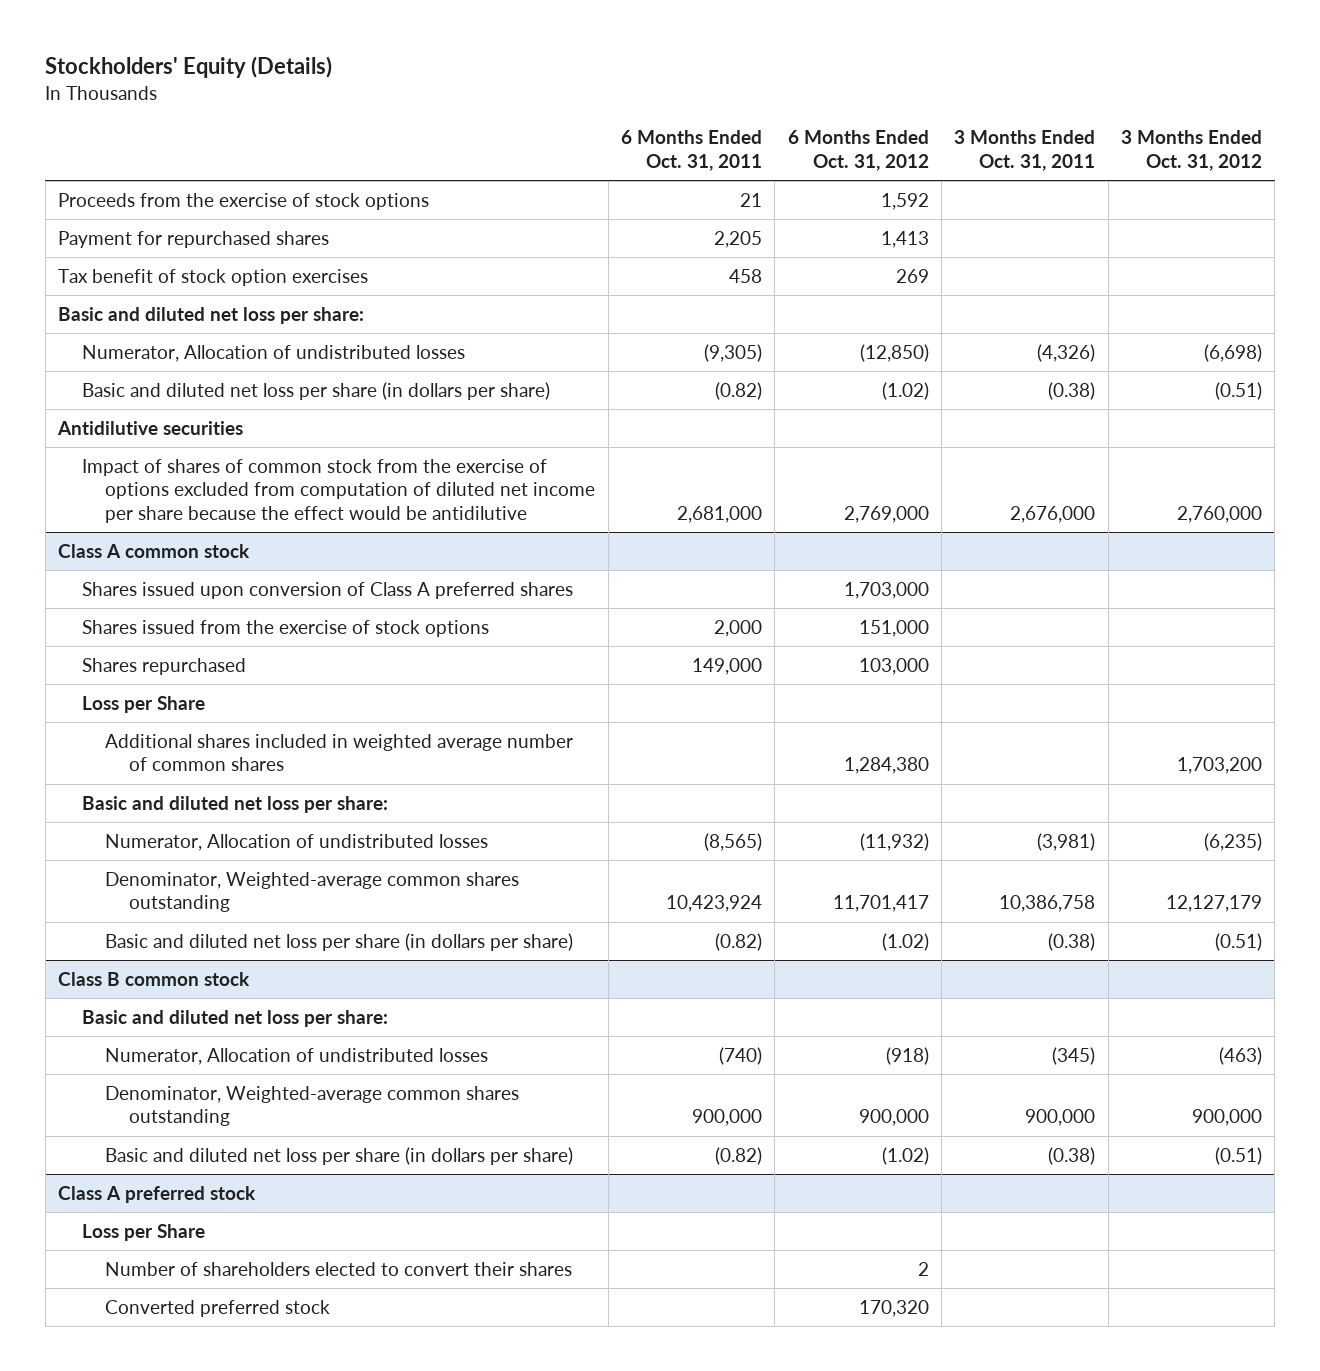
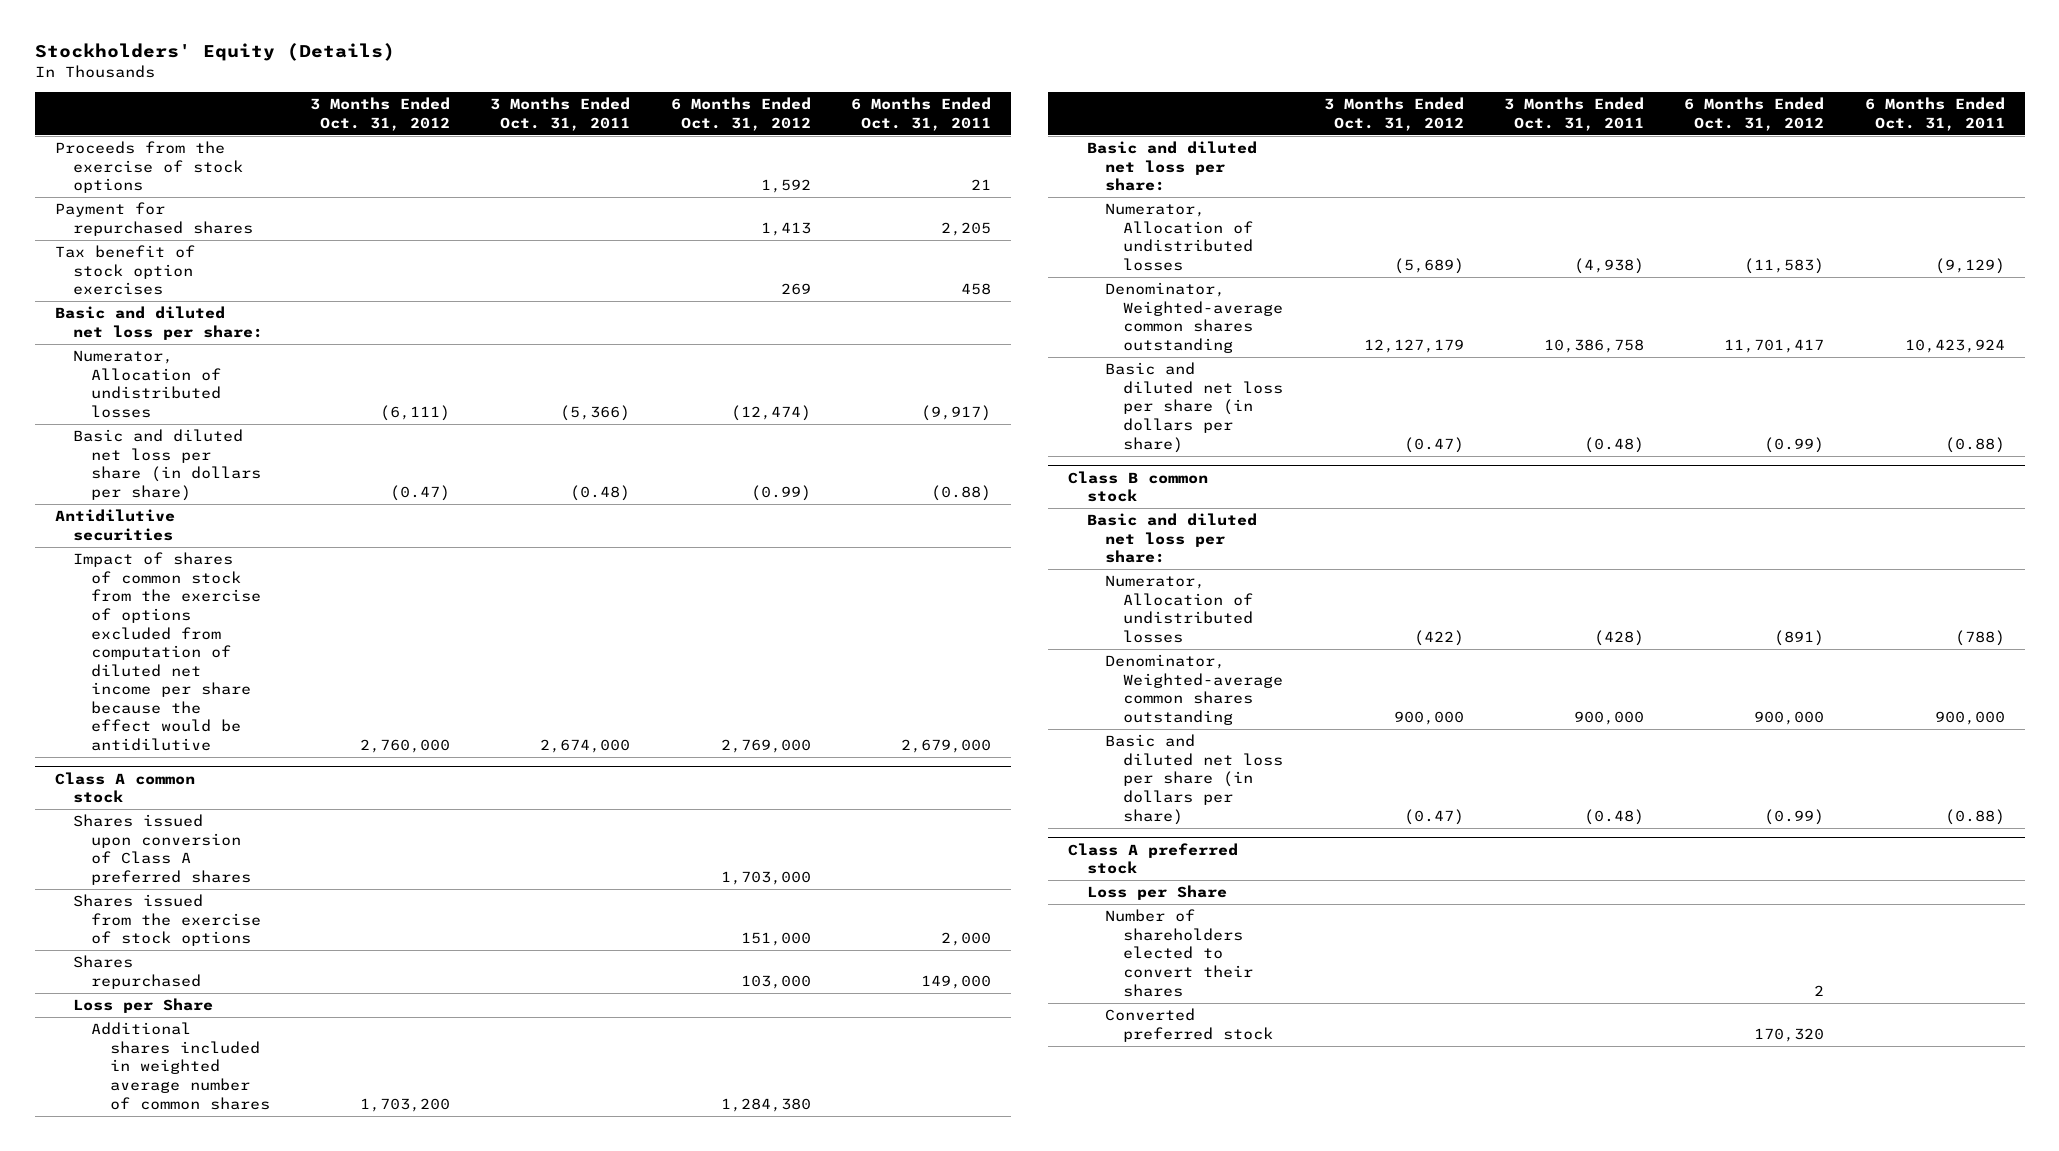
[704,343,763,362] (9,305) -> [921,404,992,421] (9,917)
[859,343,929,362] (12,850) -> [730,404,811,421] (12,474)
[1037,343,1096,362] (4,326) -> [560,404,631,421] (5,366)
[1203,343,1262,362] (6,698) -> [379,404,450,421] (6,111)
[715,381,763,400] (0.82) -> [931,484,992,501] (0.88)
[881,381,929,400] (1.02) -> [750,484,811,501] (0.99)
[1048,381,1096,400] (0.38) -> [570,484,631,501] (0.48)
[1214,381,1262,400] (0.51) -> [389,484,450,501] (0.47)
[677,505,763,523] 2,681,000 -> [901,739,992,754] 2,679,000
[1010,505,1096,523] 2,676,000 -> [540,739,631,754] 2,674,000
[704,832,763,851] (8,565) -> [1934,257,2005,274] (9,129)
[859,832,929,851] (11,932) -> [1744,257,1825,274] (11,583)
[1037,832,1096,851] (3,981) -> [1573,257,1644,274] (4,938)
[1203,832,1262,851] (6,235) -> [1393,257,1464,274] (5,689)
[715,932,763,951] (0.82) -> [1944,436,2005,453] (0.88)
[881,932,929,951] (1.02) -> [1764,436,1825,453] (0.99)
[1048,932,1096,951] (0.38) -> [1583,436,1644,453] (0.48)
[1214,932,1262,951] (0.51) -> [1403,436,1464,453] (0.47)
[719,1046,763,1065] (740) -> [1954,629,2005,646] (788)
[885,1046,929,1065] (918) -> [1774,629,1825,646] (891)
[1052,1046,1096,1065] (345) -> [1593,629,1644,646] (428)
[1218,1046,1262,1065] (463) -> [1413,629,1464,646] (422)
[715,1146,763,1165] (0.82) -> [1944,808,2005,825] (0.88)
[881,1146,929,1165] (1.02) -> [1764,808,1825,825] (0.99)
[1048,1146,1096,1165] (0.38) -> [1583,808,1644,825] (0.48)
[1214,1146,1262,1165] (0.51) -> [1403,808,1464,825] (0.47)

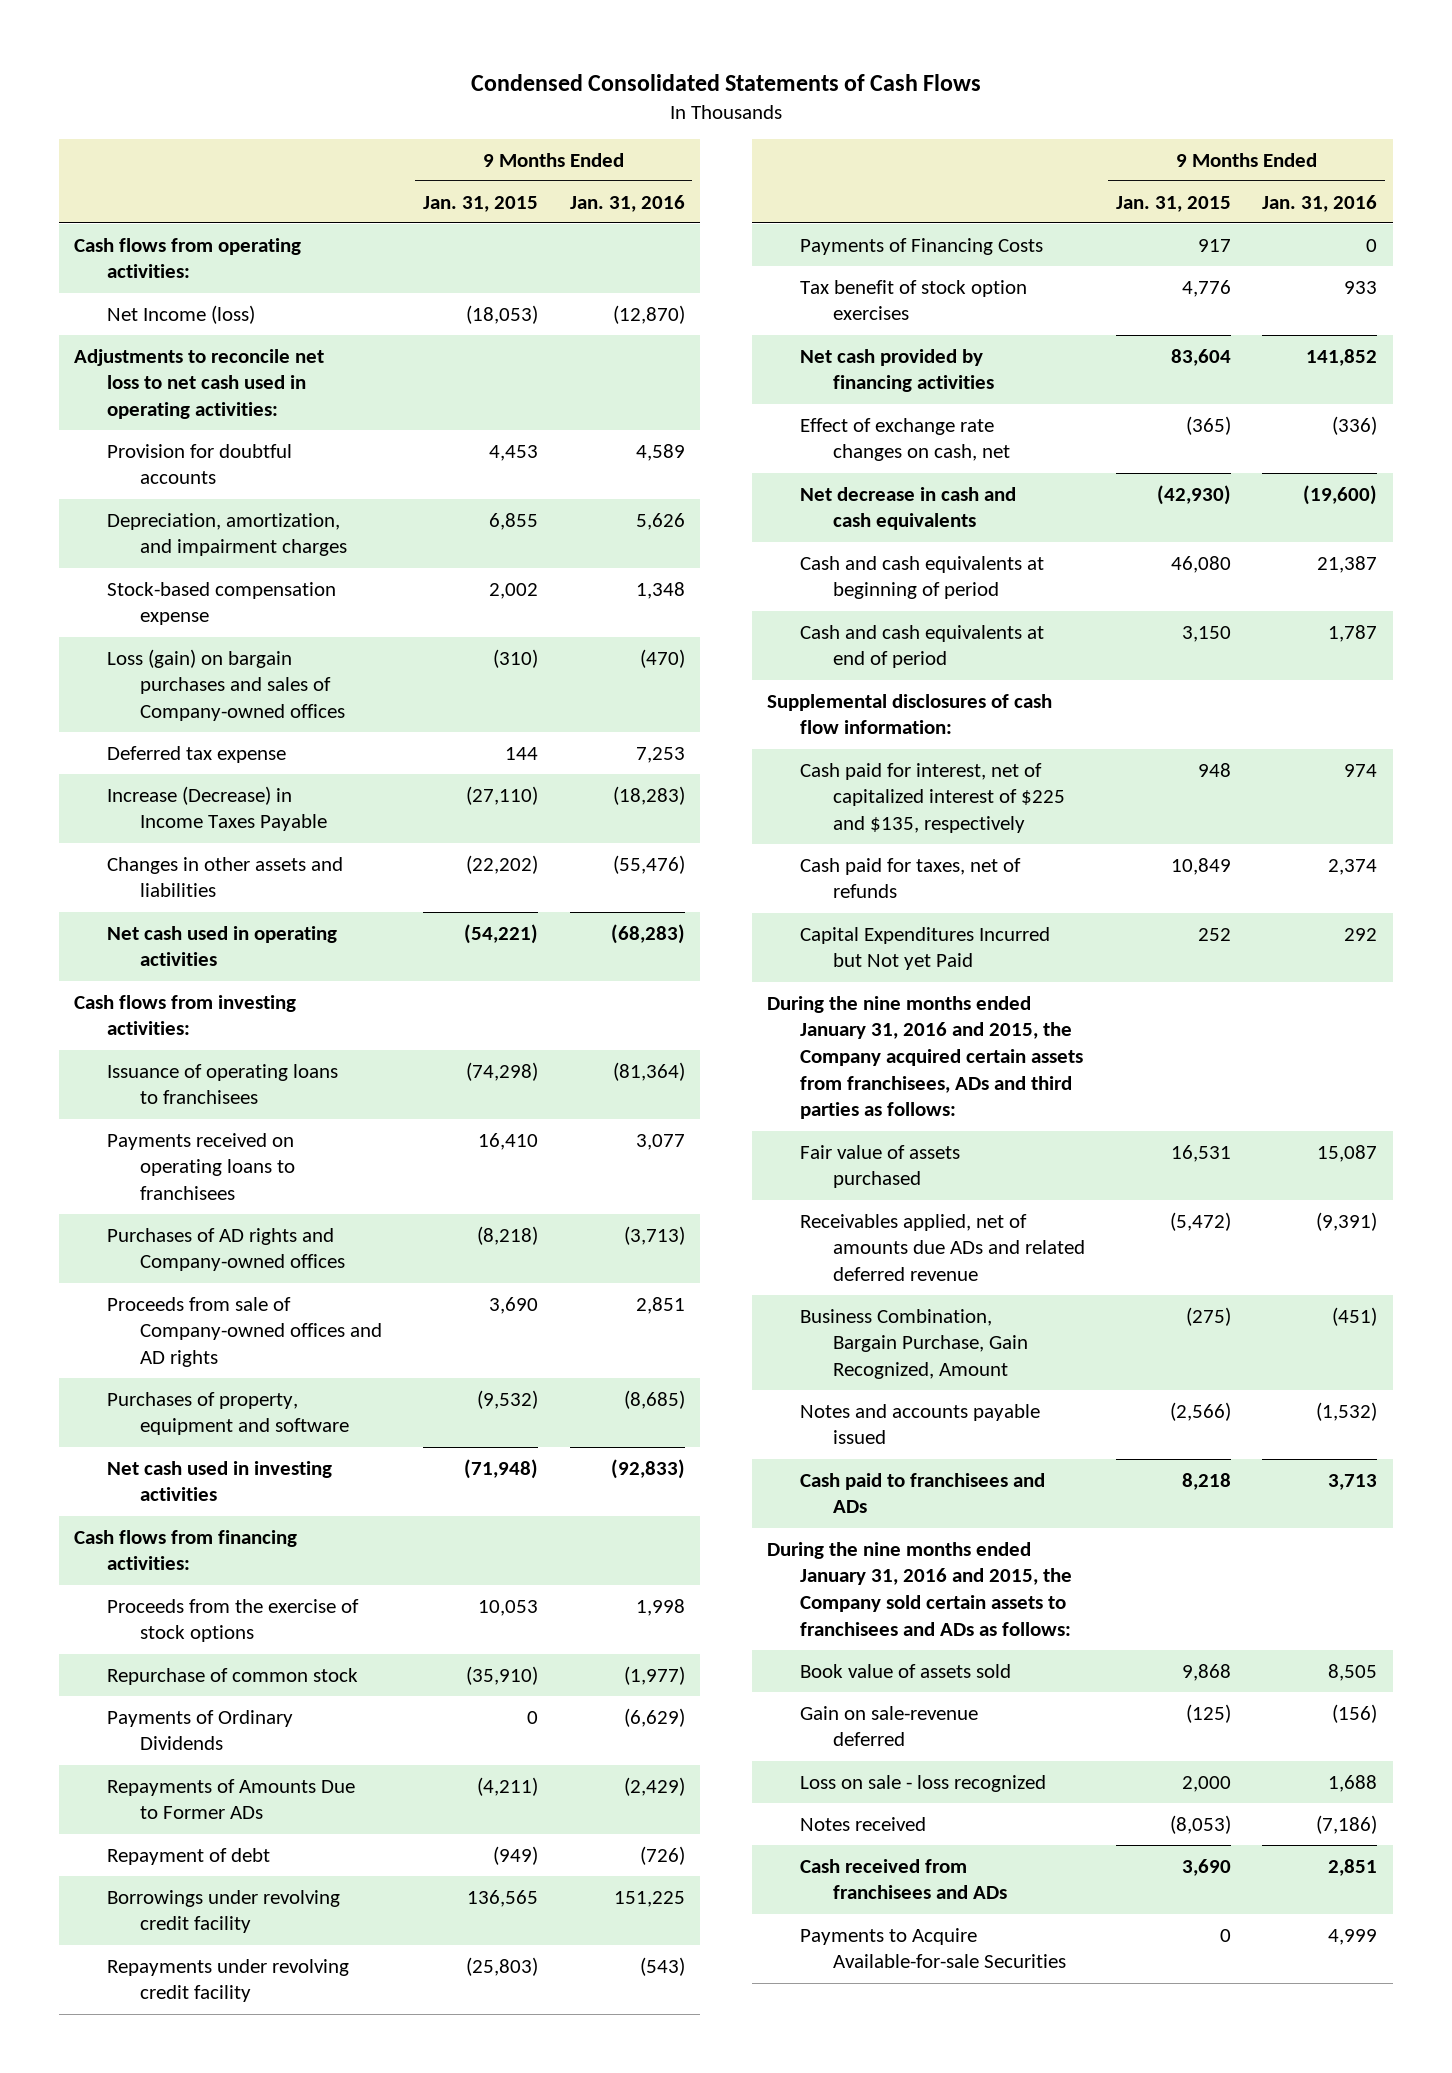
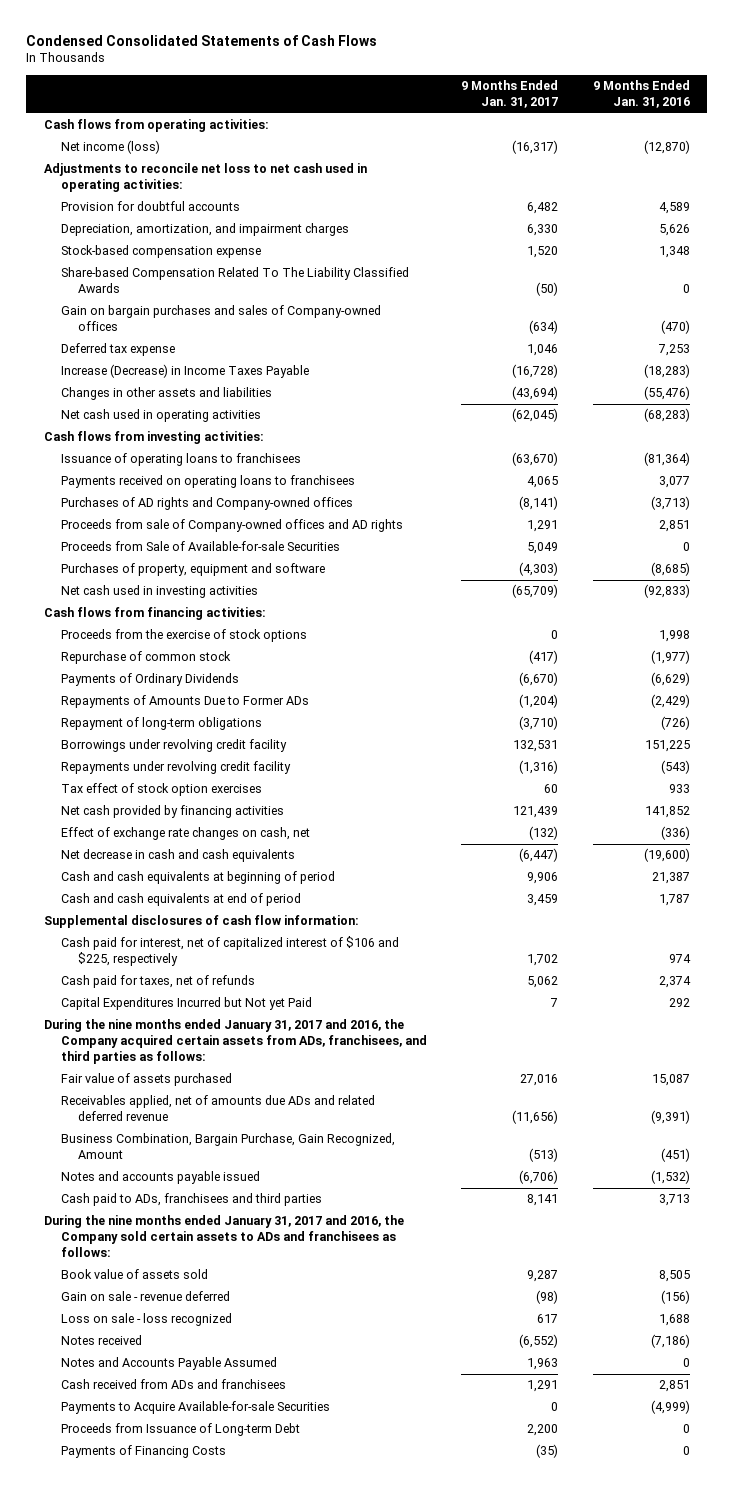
[423,195,539,212] Jan. 31, 2015 -> none
none -> [461,79,559,108] 9 Months Ended Jan. 31, 2017
[107,304,256,324] Net Income (loss) -> [60,140,160,155] Net income (loss)
none -> [60,267,409,294] Share-based Compensation Related To The Liability Classified Awards
[107,648,345,722] Loss (gain) on bargain purchases and sales of Company-owned offices -> [60,305,381,332] Gain on bargain purchases and sales of Company-owned offices
none -> [60,541,340,552] Proceeds from Sale of Available-for-sale Securities
[107,1847,271,1865] Repayment of debt -> [60,717,262,731] Repayment of long-term obligations
[800,279,1028,321] Tax benefit of stock option exercises -> [60,783,262,797] Tax effect of stock option exercises
[800,762,1065,834] Cash paid for interest, net of capitalized interest of $225 and $135, respectively -> [60,936,399,967] Cash paid for interest, net of capitalized interest of $106 and $225, respectively
[767,995,1084,1120] During the nine months ended January 31, 2016 and 2015, the Company acquired certain assets from franchisees, ADs and third parties as follows: -> [43,1019,427,1065] During the nine months ended January 31, 2017 and 2016, the Company acquired certain assets from ADs, franchisees, and third parties as follows:
[800,1472,1046,1514] Cash paid to franchisees and ADs -> [60,1193,322,1207] Cash paid to ADs, franchisees and third parties
[767,1541,1073,1636] During the nine months ended January 31, 2016 and 2015, the Company sold certain assets to franchisees and ADs as follows: -> [43,1215,404,1258] During the nine months ended January 31, 2017 and 2016, the Company sold certain assets to ADs and franchisees as follows:
[800,1705,979,1747] Gain on sale-revenue deferred -> [60,1291,230,1302] Gain on sale - revenue deferred
none -> [60,1357,277,1371] Notes and Accounts Payable Assumed
[800,1858,1007,1900] Cash received from franchisees and ADs -> [60,1379,286,1390] Cash received from ADs and franchisees
[1328,1928,1378,1945] 4,999 -> [650,1400,690,1415] (4,999)
none -> [60,1423,300,1437] Proceeds from Issuance of Long-term Debt
[800,237,1044,255] Payments of Financing Costs -> [60,1445,226,1459] Payments of Financing Costs

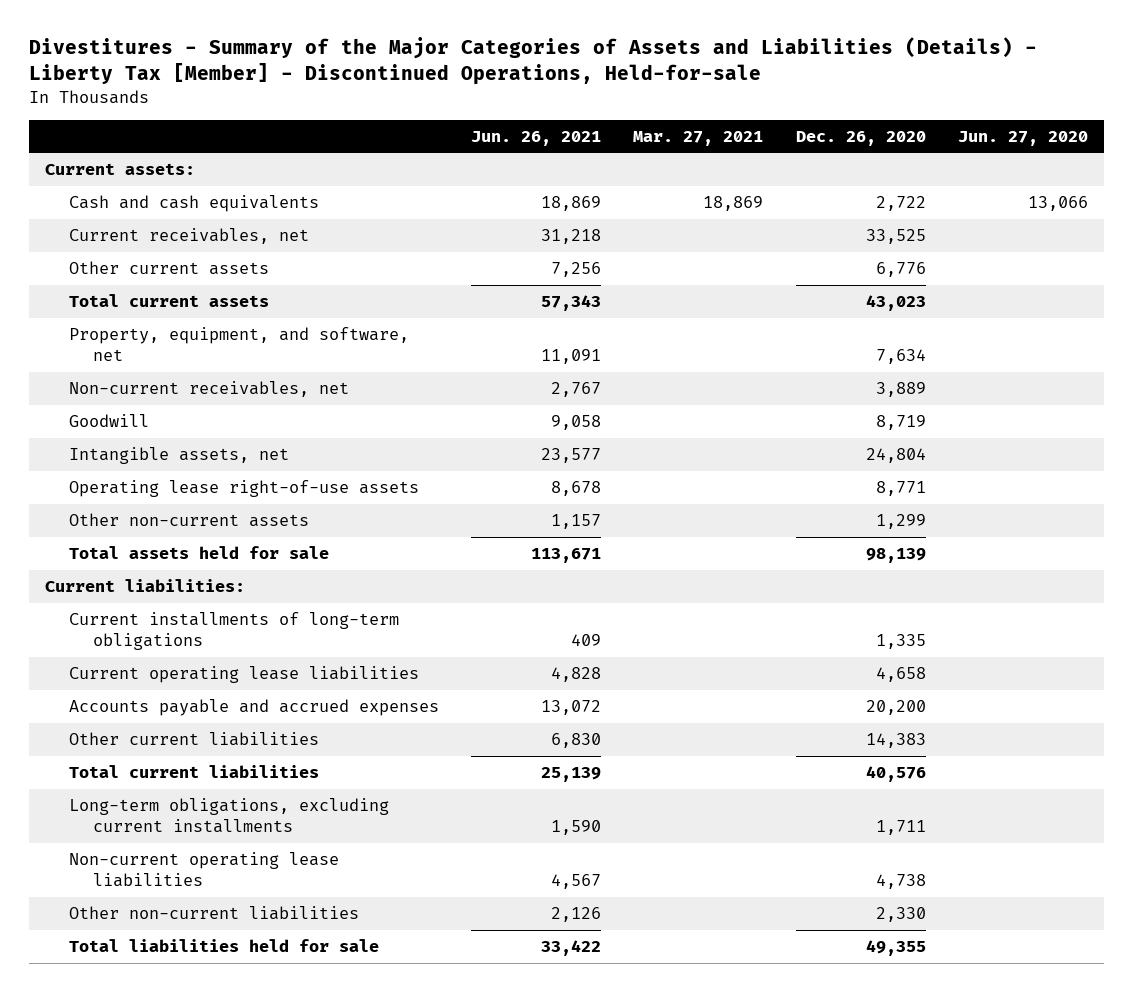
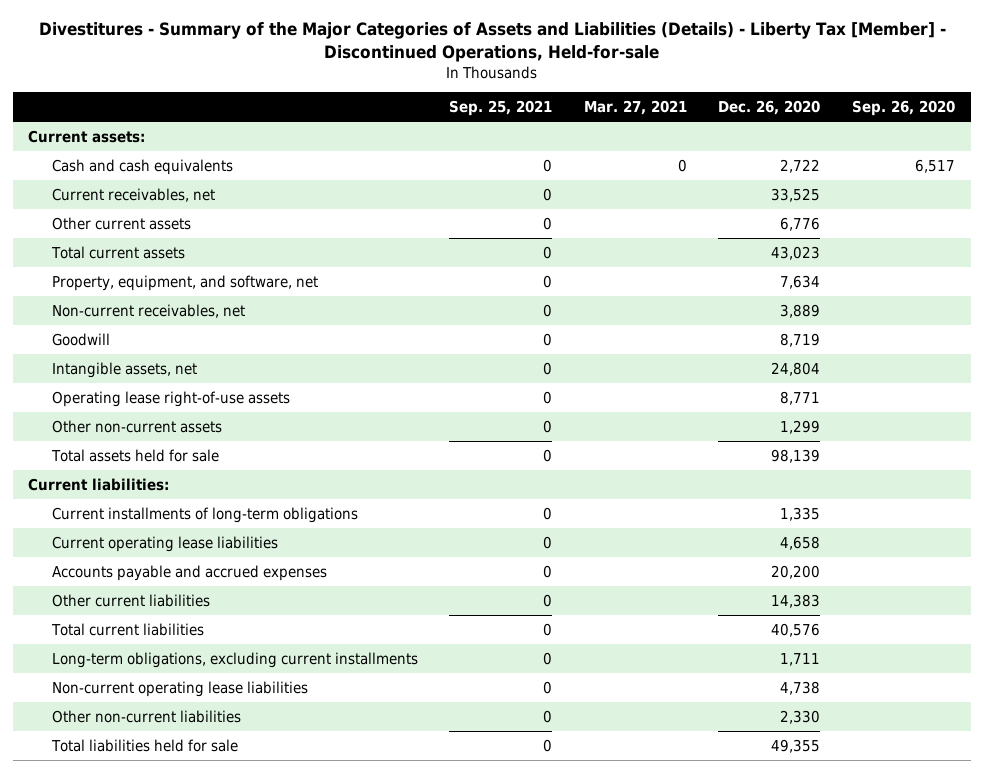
[471,130,602,146] Jun. 26, 2021 -> none
[958,130,1089,146] Jun. 27, 2020 -> none
none -> [449,100,553,117] Sep. 25, 2021
none -> [852,100,956,117] Sep. 26, 2020
[703,196,764,212] 18,869 -> [677,158,687,172] 0

